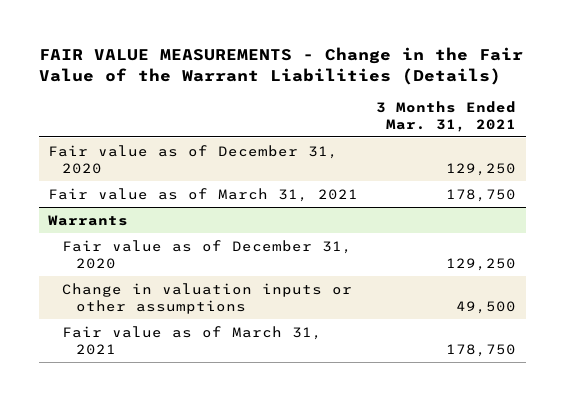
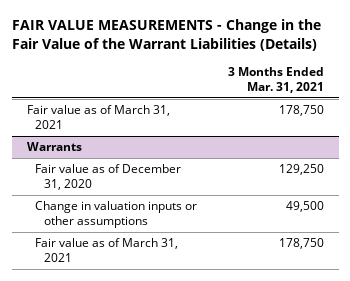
[47,144,338,174] Fair value as of December 31, 2020 -> none

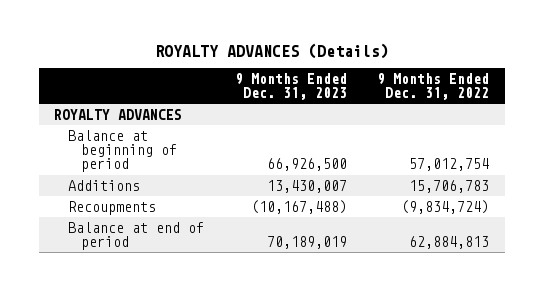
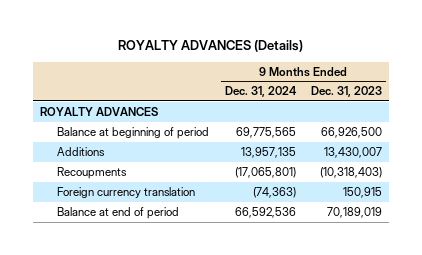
[377,72,490,100] 9 Months Ended Dec. 31, 2022 -> none
none -> [224,86,297,98] Dec. 31, 2024
[250,199,347,214] (10,167,488) -> [319,166,382,178] (10,318,403)
none -> [57,186,196,198] Foreign currency translation

